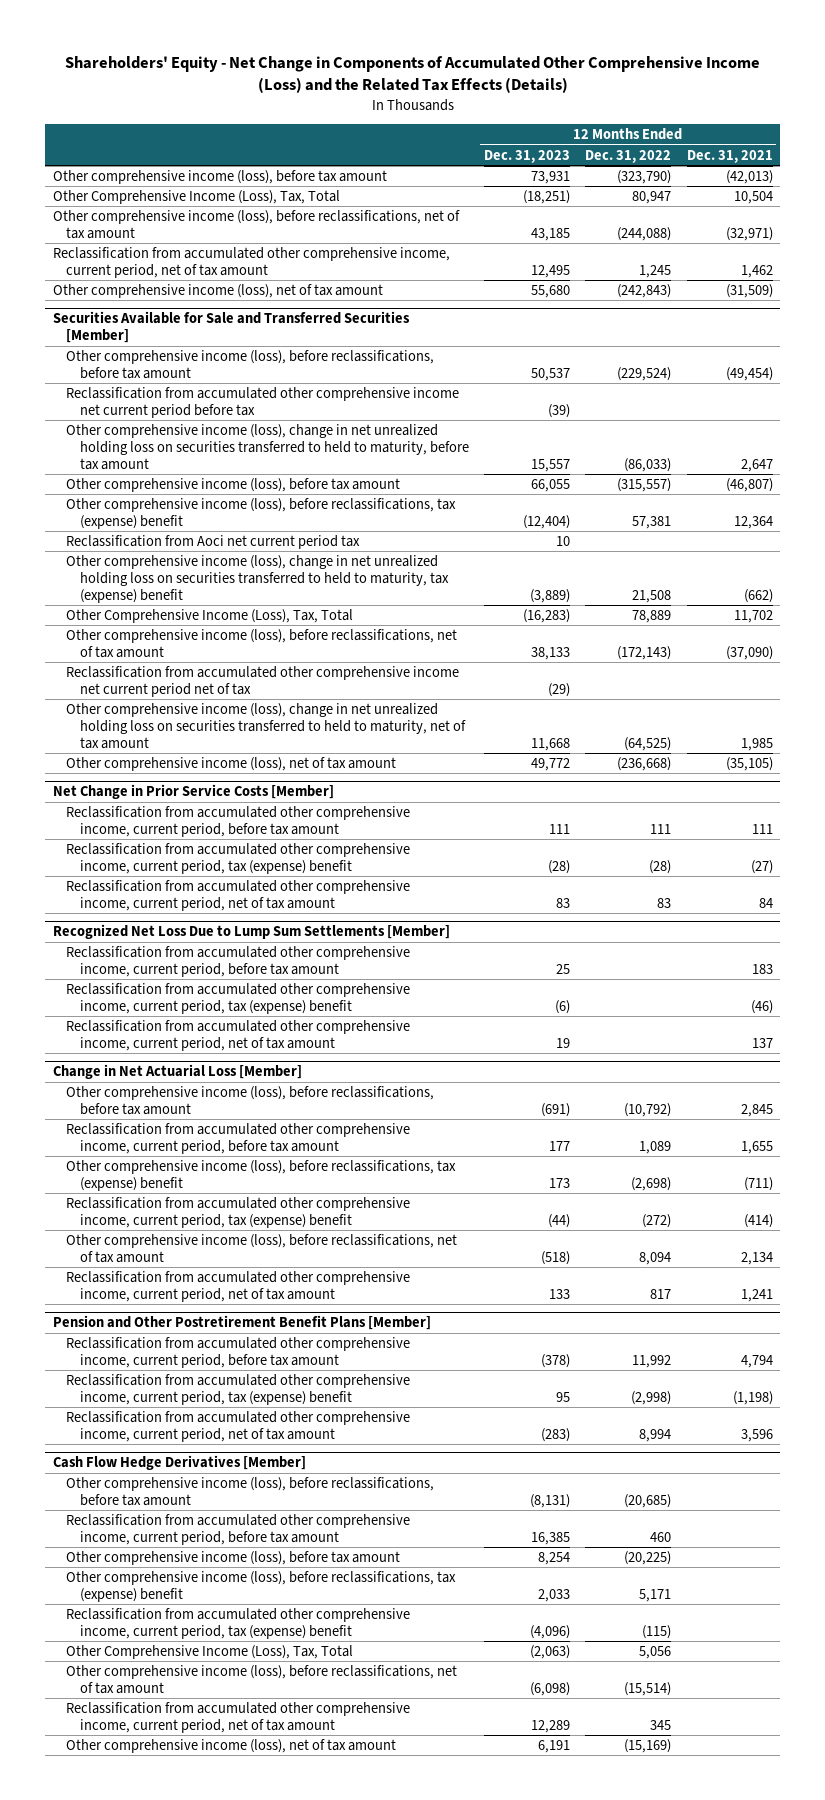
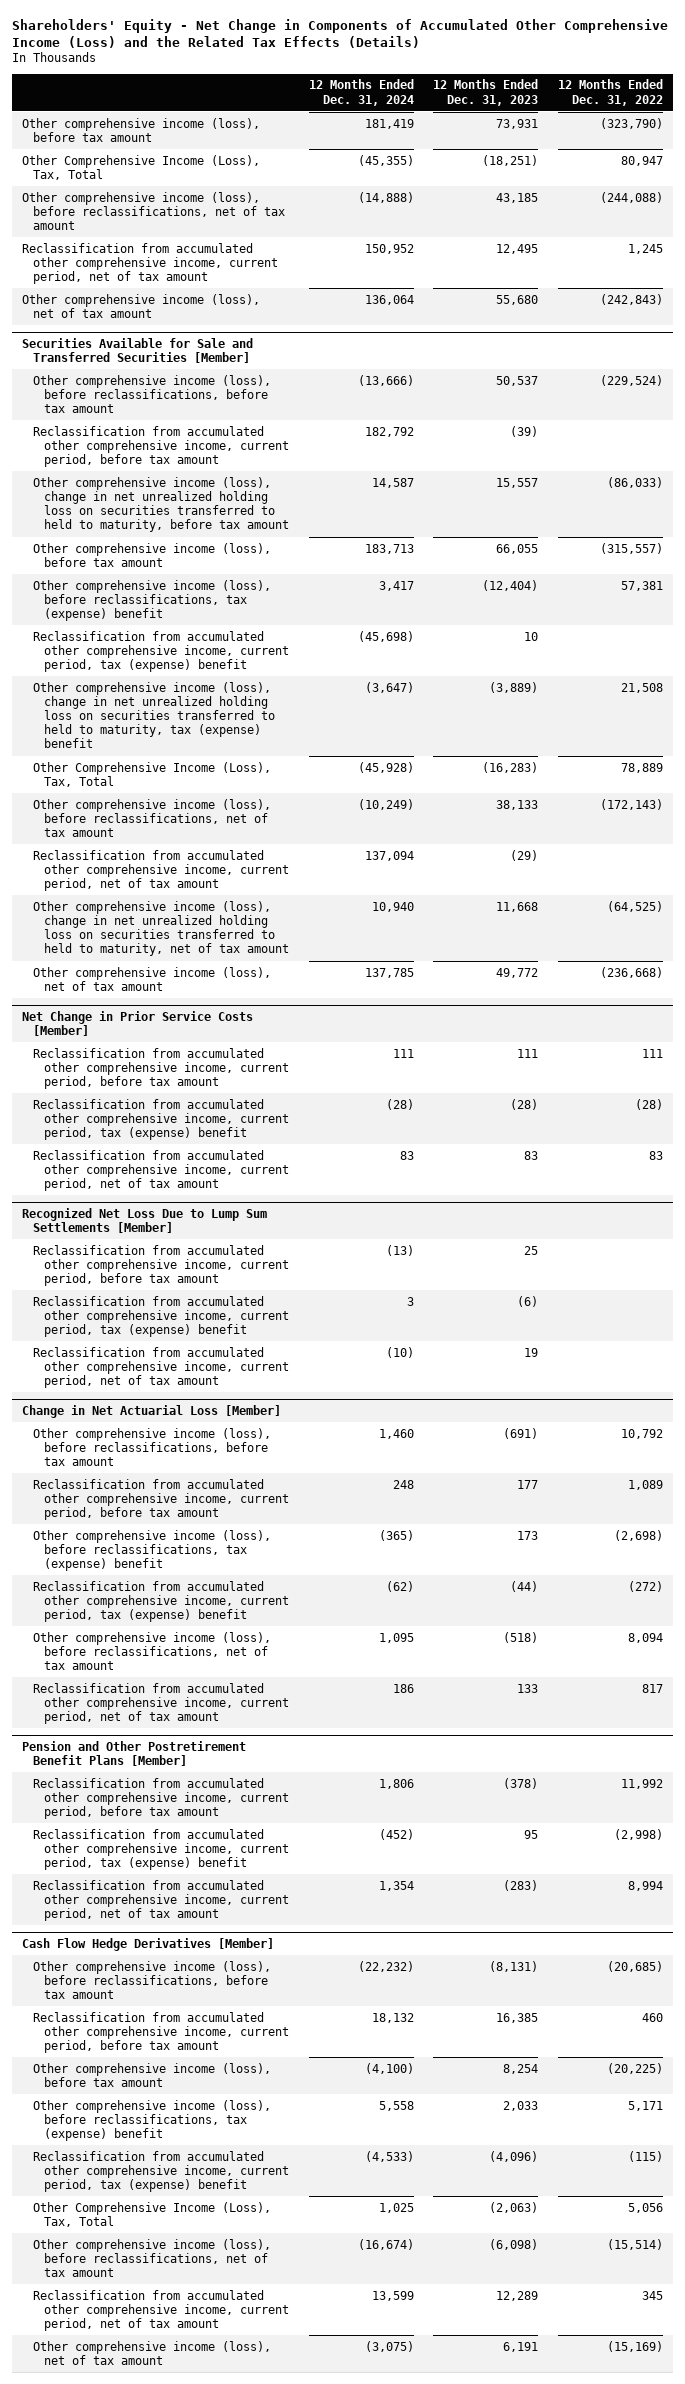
[686,149,773,163] Dec. 31, 2021 -> none
none -> [308,79,414,106] 12 Months Ended Dec. 31, 2024
[66,387,460,418] Reclassification from accumulated other comprehensive income net current period before tax -> [32,425,289,467] Reclassification from accumulated other comprehensive income, current period, before tax amount
[66,535,361,550] Reclassification from Aoci net current period tax -> none
none -> [32,630,289,672] Reclassification from accumulated other comprehensive income, current period, tax (expense) benefit
[66,666,460,697] Reclassification from accumulated other comprehensive income net current period net of tax -> [32,849,289,891] Reclassification from accumulated other comprehensive income, current period, net of tax amount
[624,1102,672,1117] (10,792) -> [620,1428,663,1439] 10,792

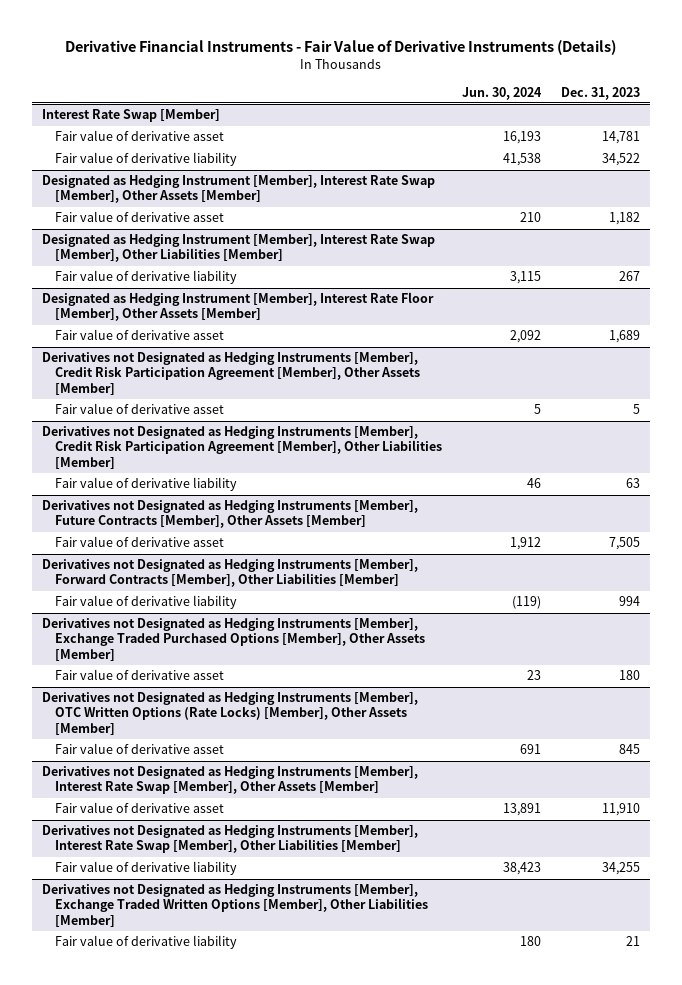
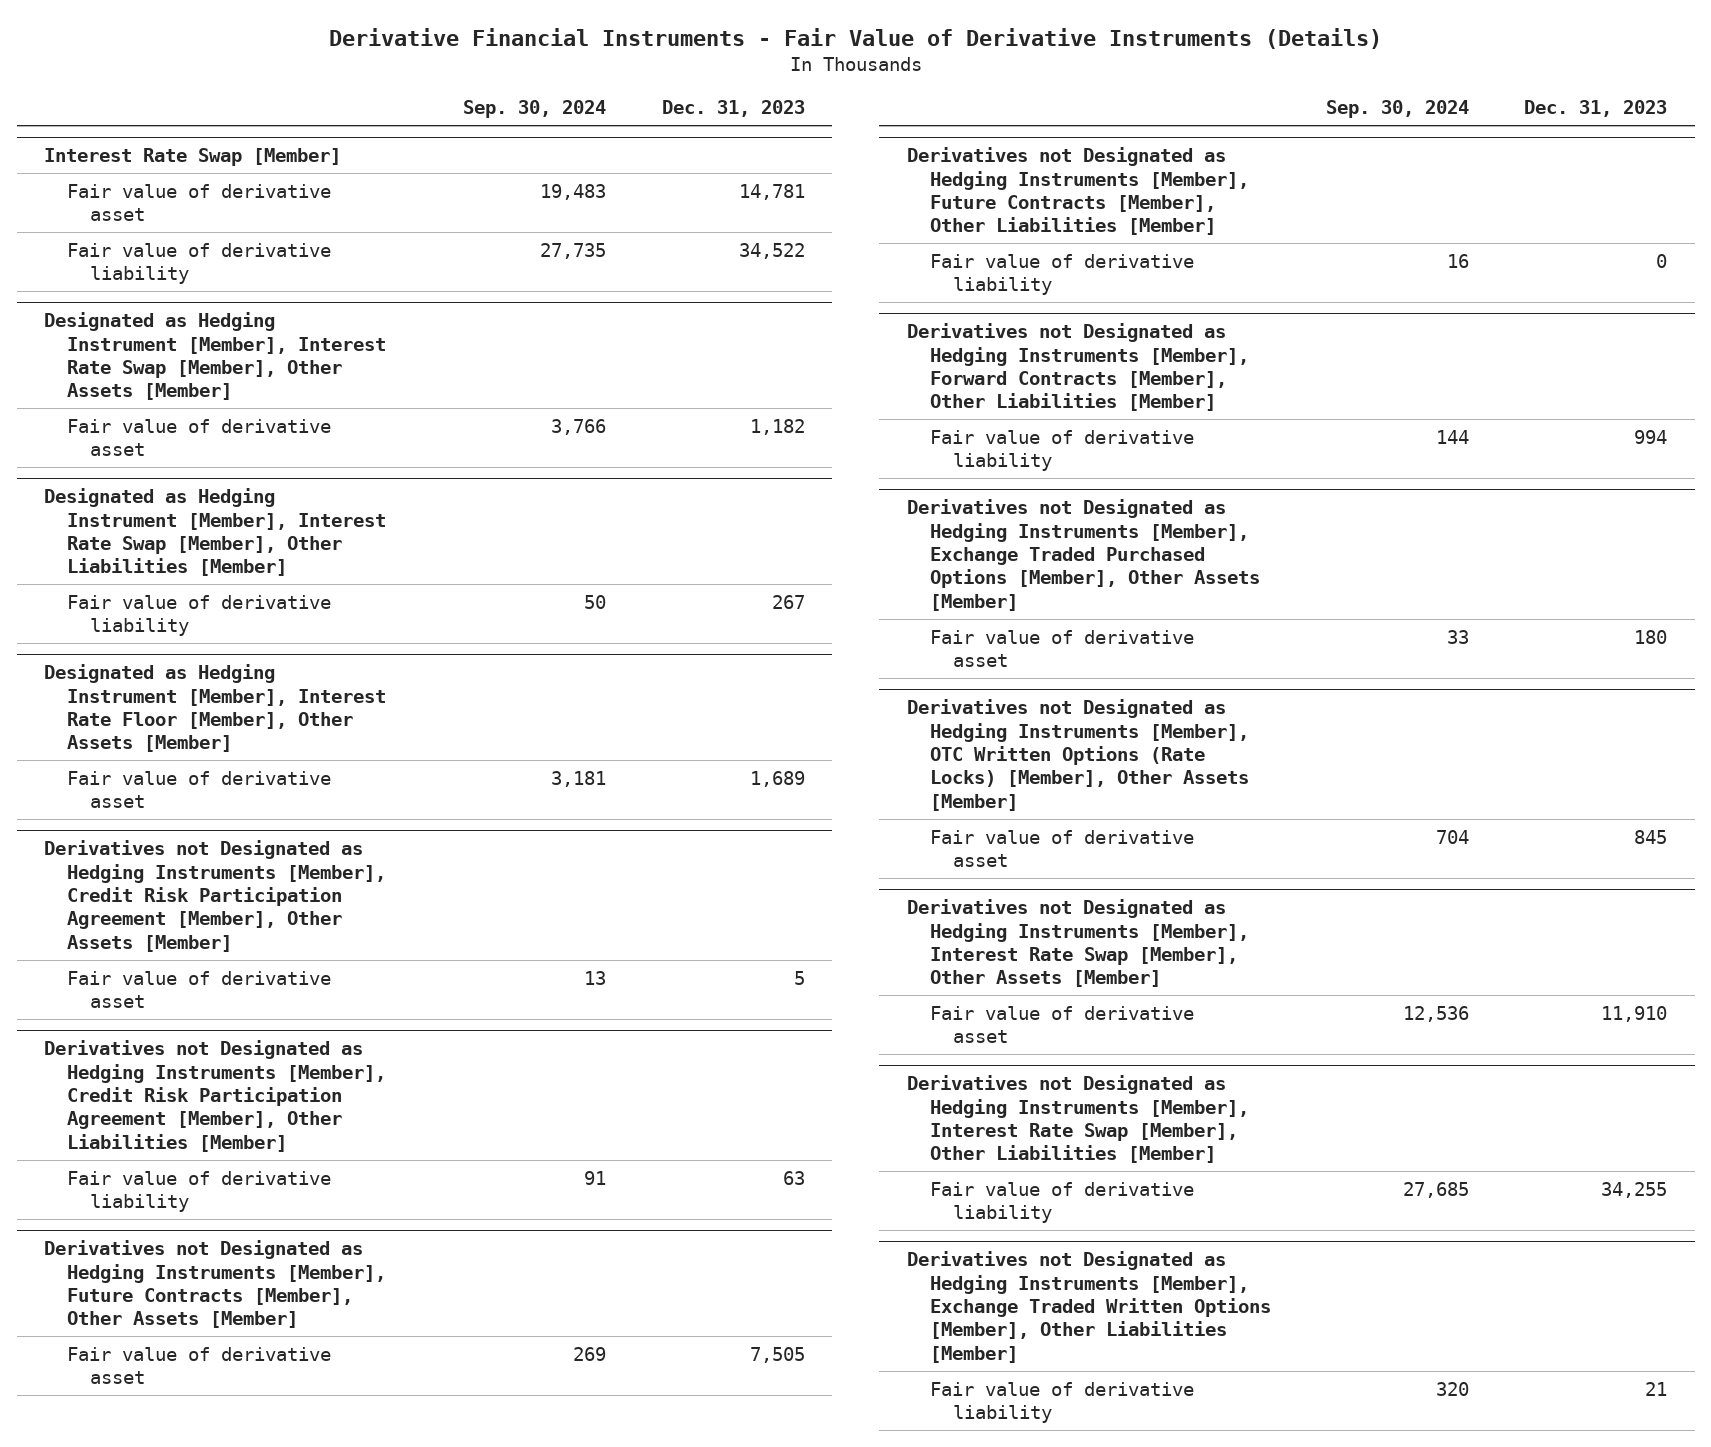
[462,86,543,100] Jun. 30, 2024 -> none
none -> [463,100,607,119] Sep. 30, 2024
none -> [906,147,1249,236] Derivatives not Designated as Hedging Instruments [Member], Future Contracts [Member], Other Liabilities [Member]
none -> [929,253,1194,296] Fair value of derivative liability

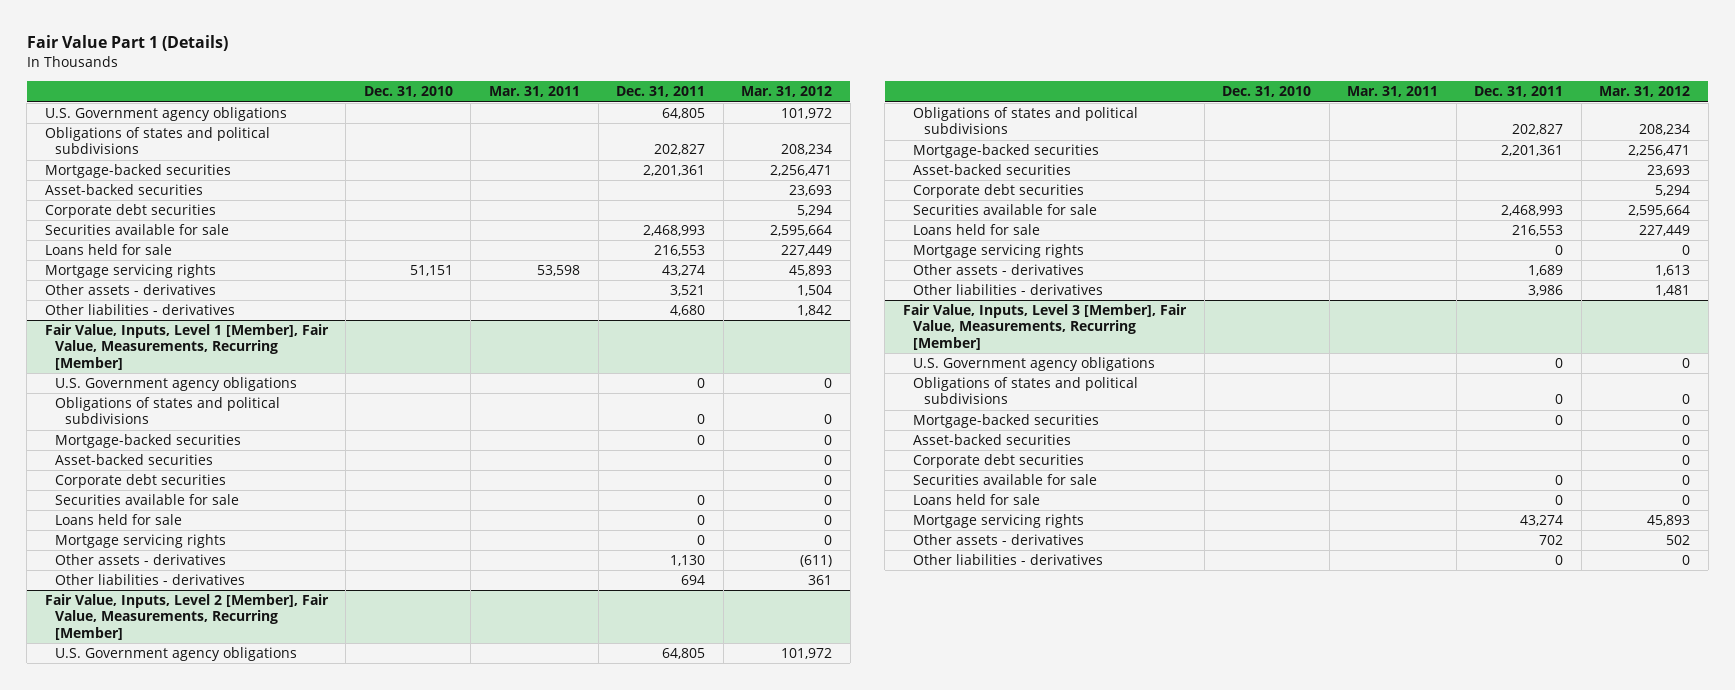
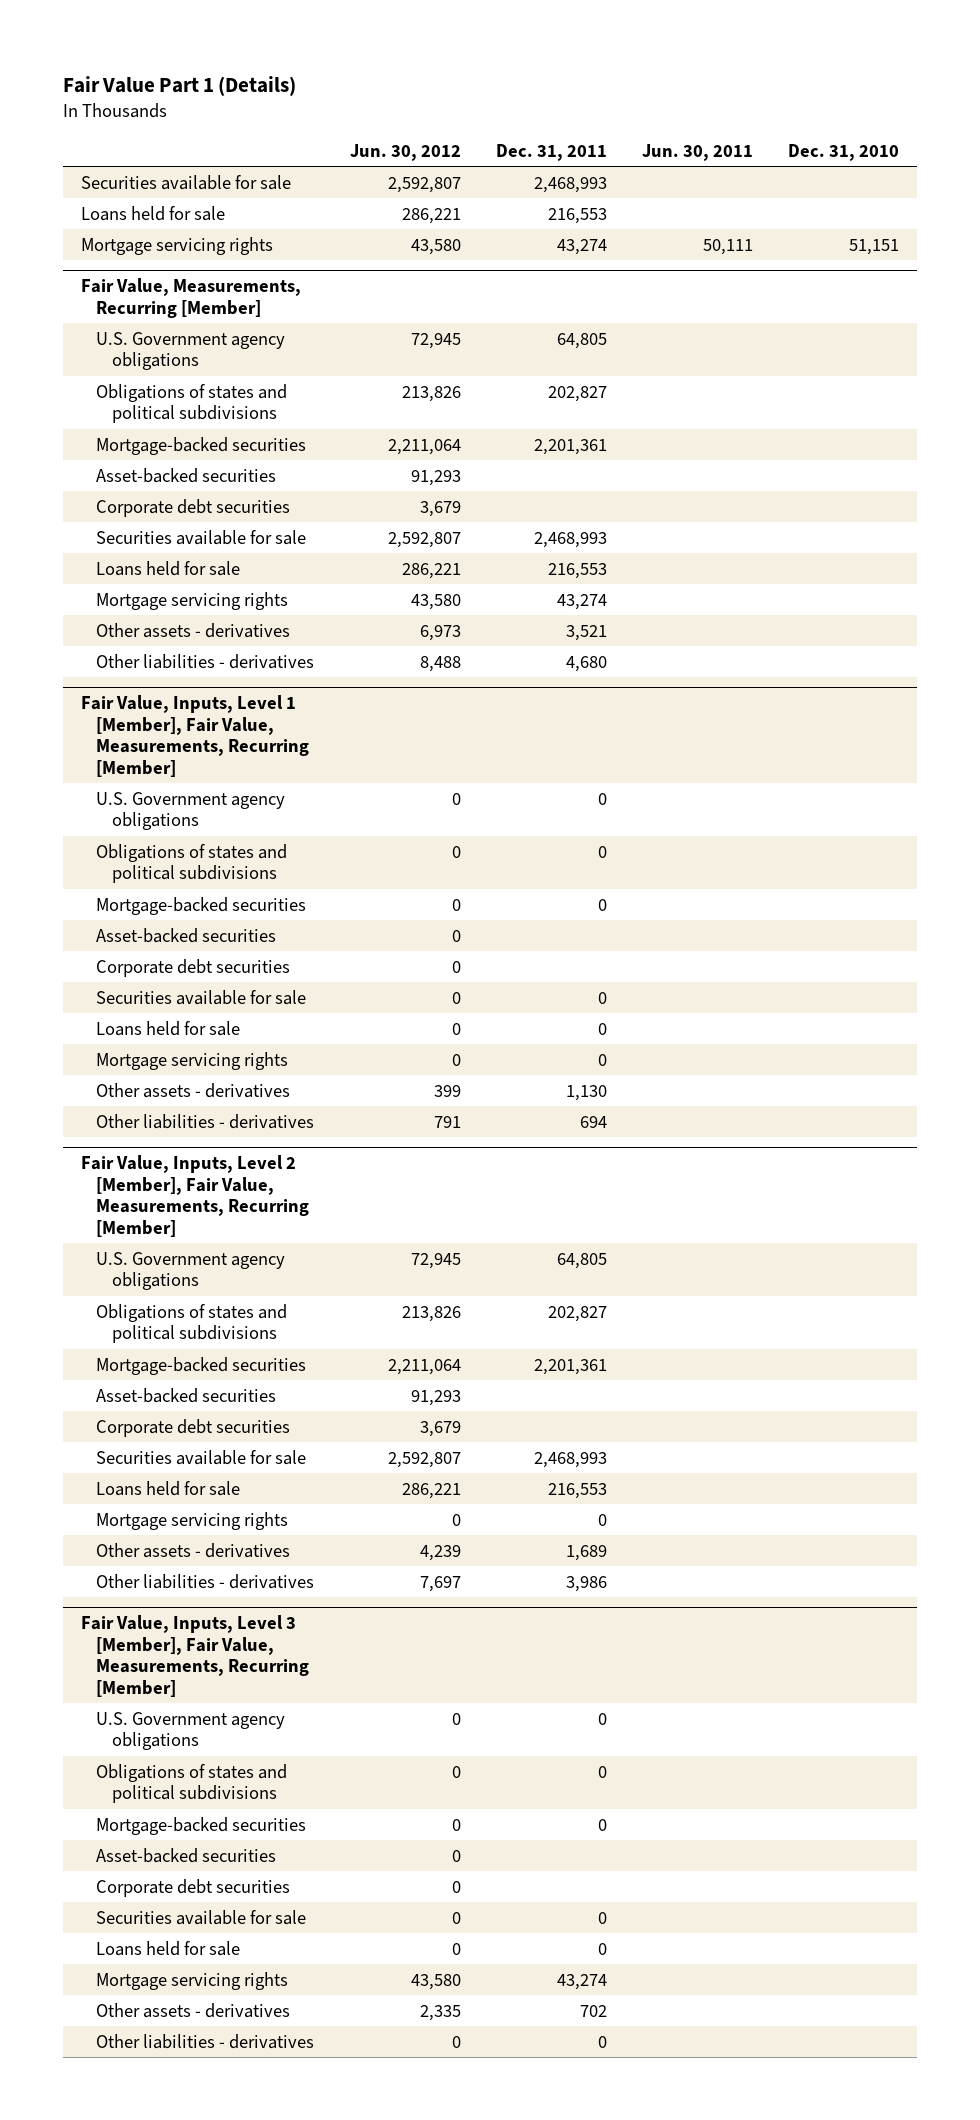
[488,86,580,98] Mar. 31, 2011 -> none
[741,86,833,98] Mar. 31, 2012 -> none
none -> [349,143,461,161] Jun. 30, 2012
none -> [642,143,754,161] Jun. 30, 2011
none -> [80,174,291,190] Securities available for sale
none -> [80,205,225,221] Loans held for sale
[44,264,216,279] Mortgage servicing rights -> [80,236,273,255] Mortgage servicing rights
none -> [80,278,301,318] Fair Value, Measurements, Recurring [Member]
none -> [96,591,289,610] Mortgage servicing rights

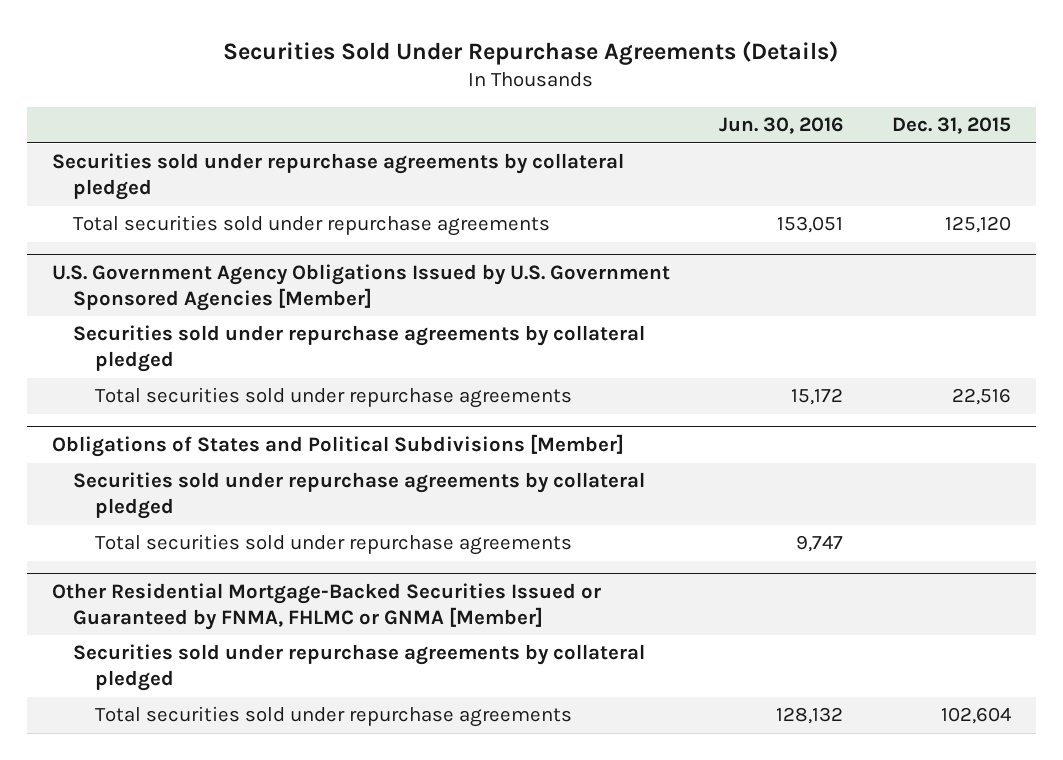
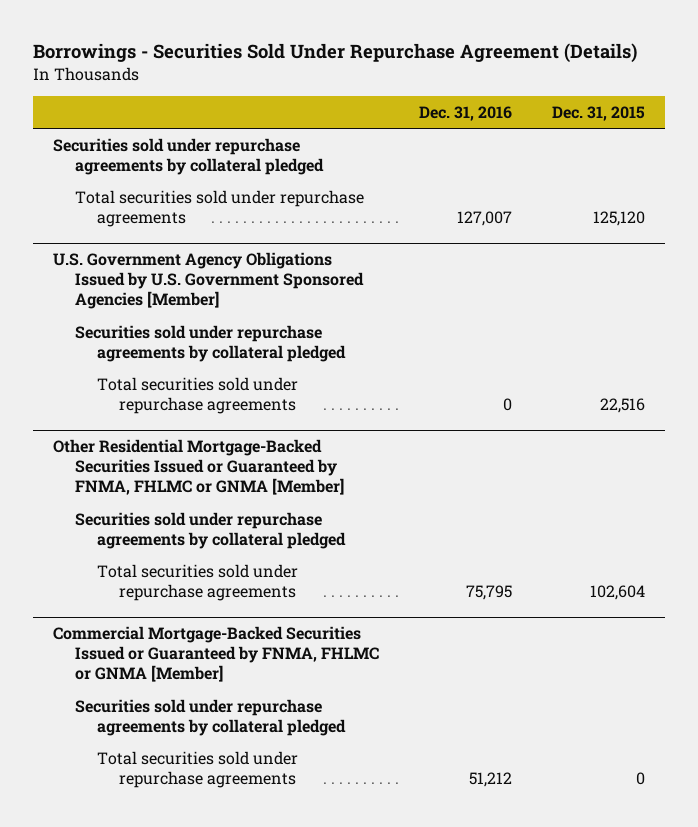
[223,40,839,65] Securities Sold Under Repurchase Agreements (Details) -> [33,43,638,64] Borrowings - Securities Sold Under Repurchase Agreement (Details)
[718,117,843,135] Jun. 30, 2016 -> none
none -> [418,105,512,121] Dec. 31, 2016
[51,434,624,458] Obligations of States and Political Subdivisions [Member] -> none
[73,472,646,520] Securities sold under repurchase agreements by collateral pledged -> none
[95,534,573,556] Total securities sold under repurchase agreements -> none
none -> [53,625,380,683] Commercial Mortgage-Backed Securities Issued or Guaranteed by FNMA, FHLMC or GNMA [Member]
none -> [75,698,346,737] Securities sold under repurchase agreements by collateral pledged
none -> [96,750,298,789] Total securities sold under repurchase agreements

